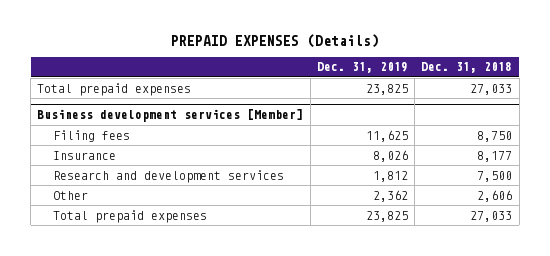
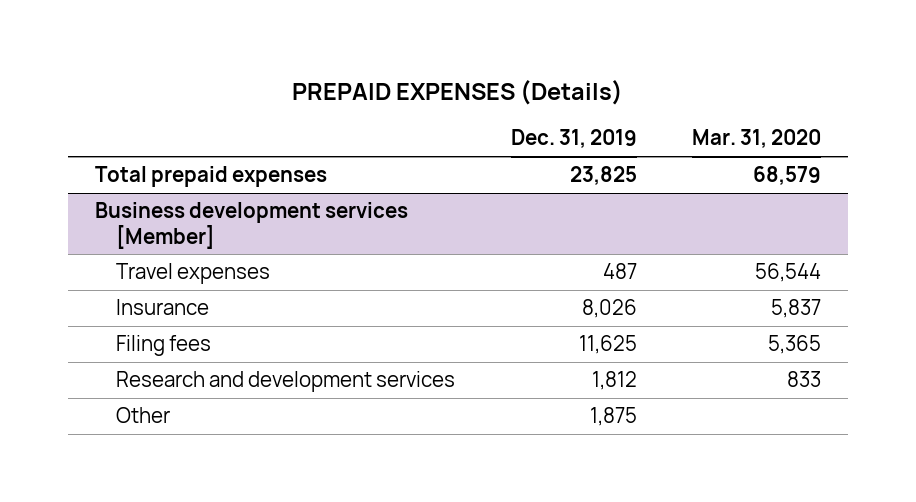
[421,62,513,74] Dec. 31, 2018 -> none
none -> [691,129,821,149] Mar. 31, 2020
none -> [116,263,271,285] Travel expenses
[53,129,131,142] Filing fees -> [116,335,212,357] Filing fees
[53,209,208,223] Total prepaid expenses -> none
[372,189,408,202] 2,362 -> [589,407,637,427] 1,875

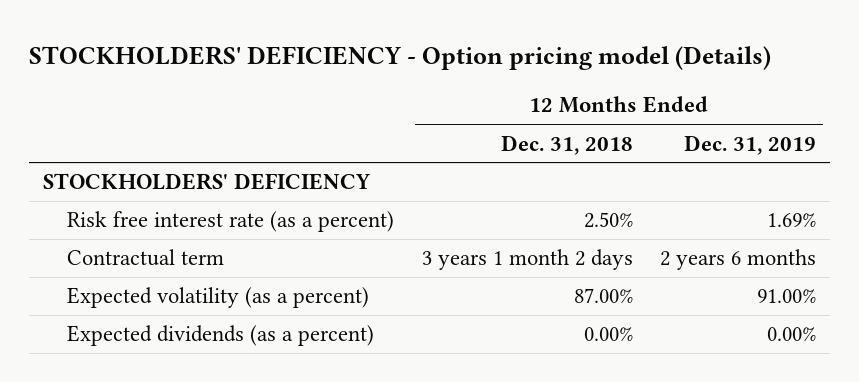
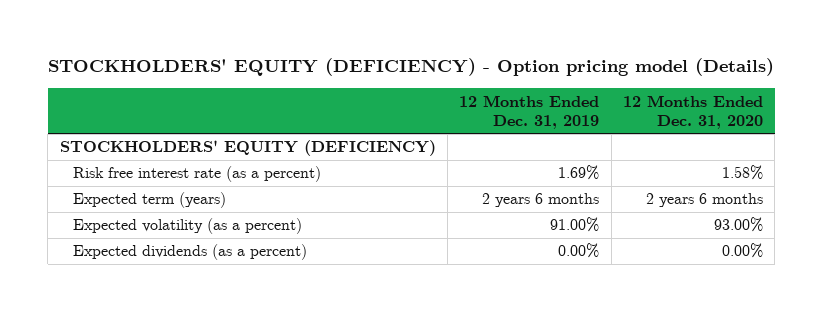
[29,45,772,70] STOCKHOLDERS' DEFICIENCY - Option pricing model (Details) -> [47,58,774,77] STOCKHOLDERS' EQUITY (DEFICIENCY) - Option pricing model (Details)
[500,134,633,155] Dec. 31, 2018 -> none
none -> [623,94,764,130] 12 Months Ended Dec. 31, 2020
[42,173,371,191] STOCKHOLDERS' DEFICIENCY -> [59,140,436,157] STOCKHOLDERS' EQUITY (DEFICIENCY)
[67,249,225,267] Contractual term -> [72,192,226,209] Expected term (years)

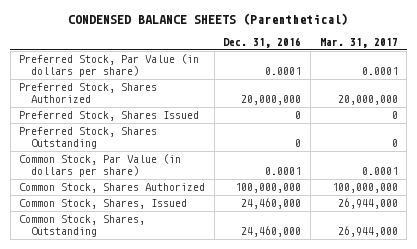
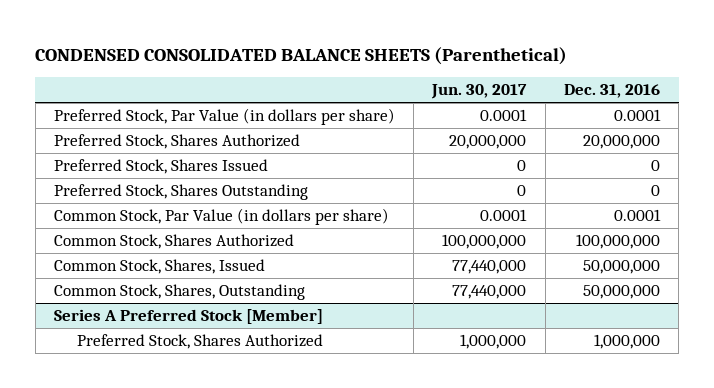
[68,13,349,26] CONDENSED BALANCE SHEETS (Parenthetical) -> [35,46,568,65] CONDENSED CONSOLIDATED BALANCE SHEETS (Parenthetical)
[319,37,398,48] Mar. 31, 2017 -> none
none -> [431,84,528,100] Jun. 30, 2017
[241,198,302,210] 24,460,000 -> [582,260,660,275] 50,000,000
[241,225,302,237] 24,460,000 -> [582,285,660,300] 50,000,000
none -> [53,309,323,325] Series A Preferred Stock [Member]
none -> [77,334,324,350] Preferred Stock, Shares Authorized

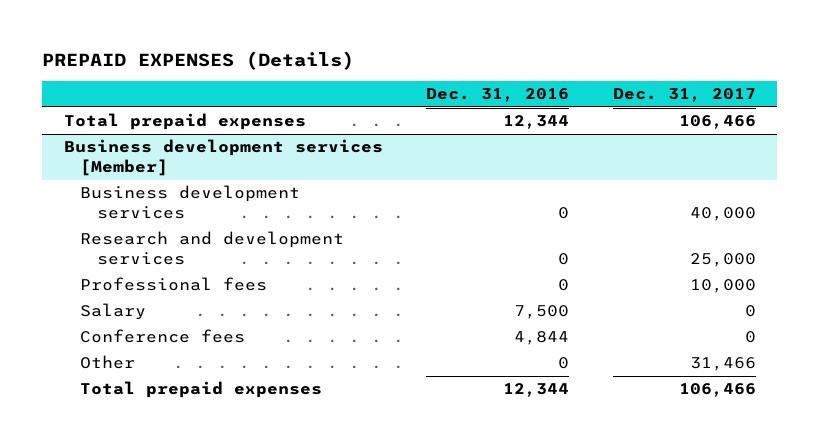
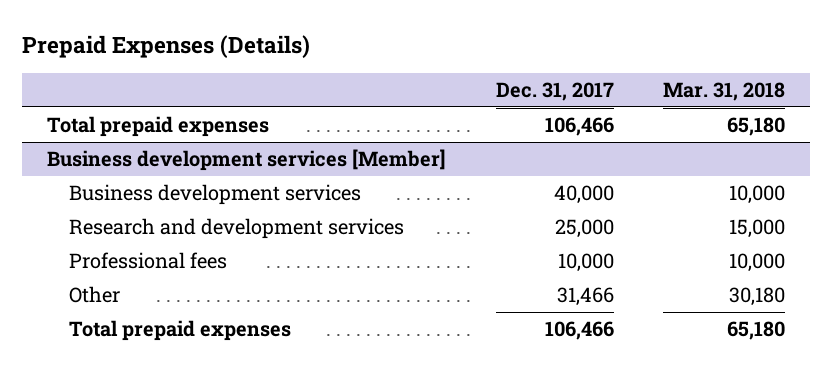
[41,50,354,70] PREPAID EXPENSES (Details) -> [22,35,311,59] Prepaid Expenses (Details)
[426,88,570,103] Dec. 31, 2016 -> none
none -> [663,81,786,101] Mar. 31, 2018
[80,303,147,321] Salary -> none
[80,329,246,344] Conference fees -> none

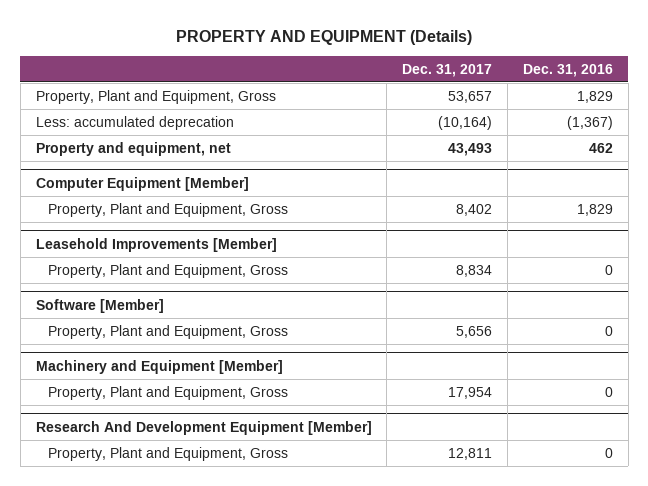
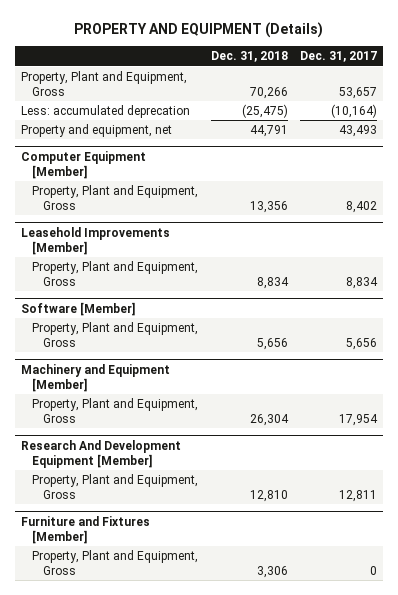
[522,63,613,77] Dec. 31, 2016 -> none
none -> [210,51,288,63] Dec. 31, 2018
none -> [21,515,151,544] Furniture and Fixtures [Member]
none -> [31,549,198,576] Property, Plant and Equipment, Gross

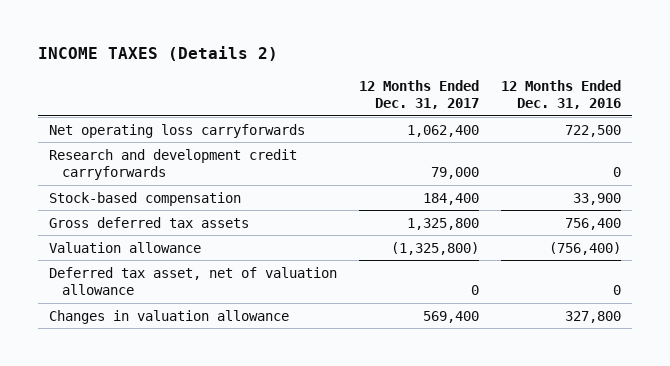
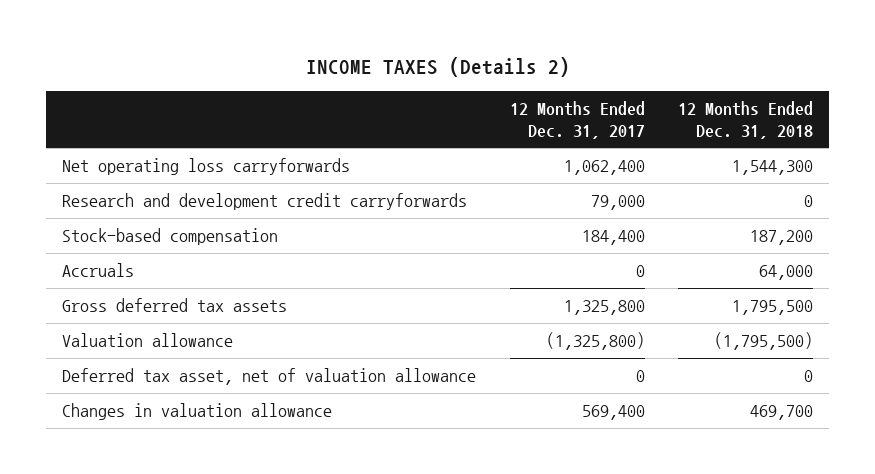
[501,79,622,110] 12 Months Ended Dec. 31, 2016 -> none
none -> [677,101,813,139] 12 Months Ended Dec. 31, 2018
none -> [62,263,135,278] Accruals

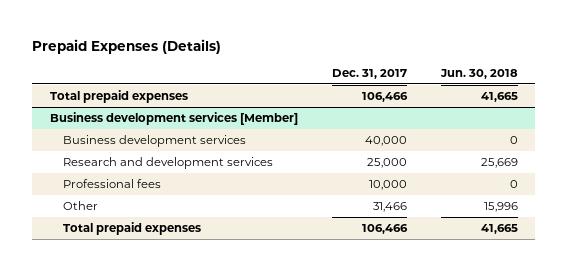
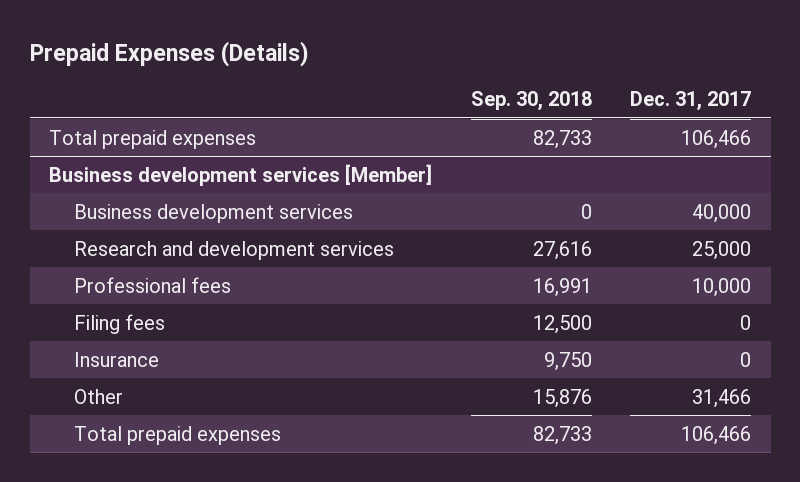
[439,69,518,80] Jun. 30, 2018 -> none
none -> [470,91,592,112] Sep. 30, 2018
none -> [74,313,166,334] Filing fees
none -> [74,351,160,367] Insurance

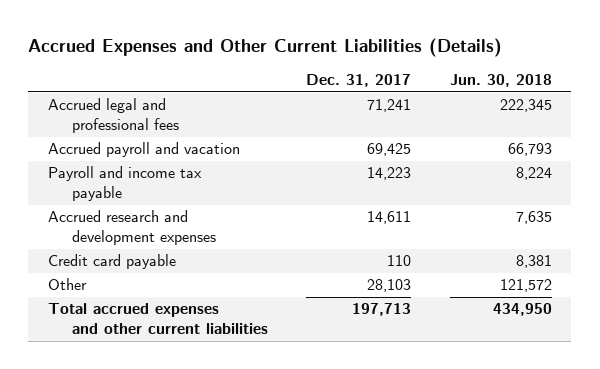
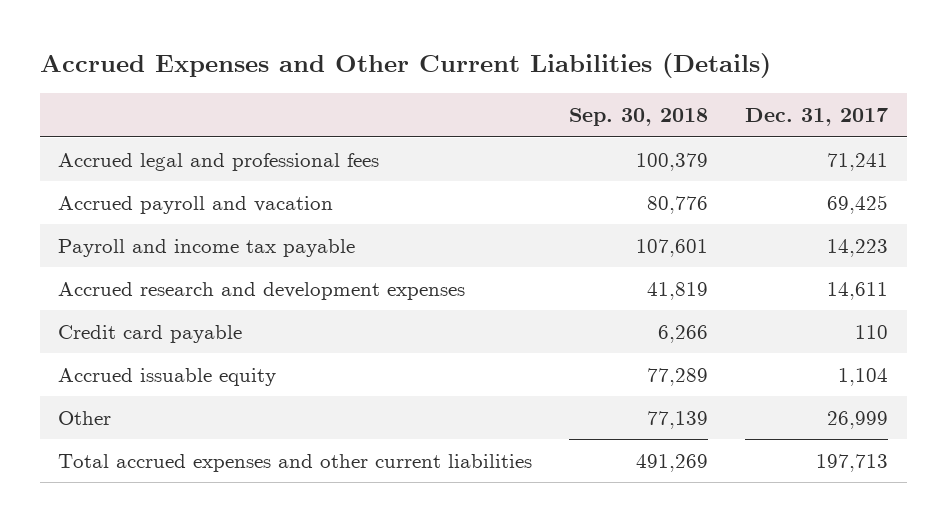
[450,74,553,88] Jun. 30, 2018 -> none
none -> [569,108,709,127] Sep. 30, 2018
none -> [58,367,277,386] Accrued issuable equity
[367,279,412,293] 28,103 -> [827,410,889,429] 26,999

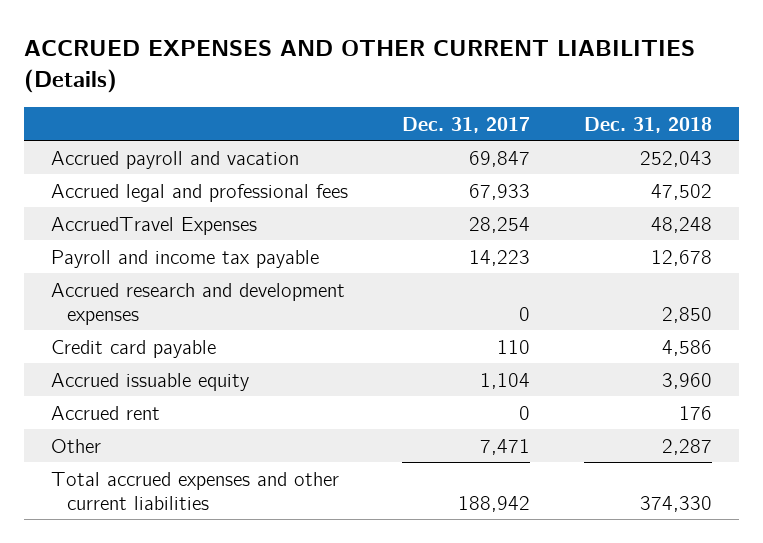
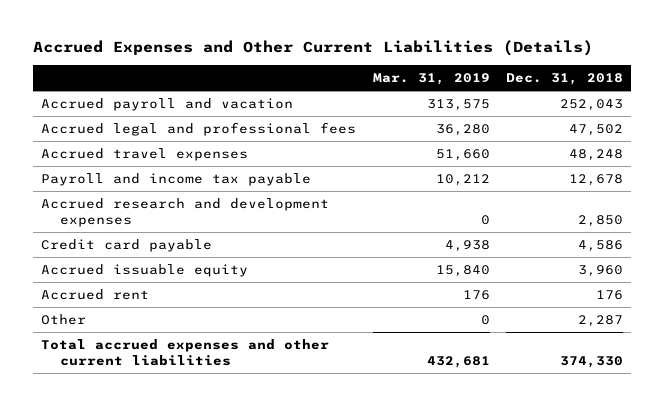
[24,39,696,94] ACCRUED EXPENSES AND OTHER CURRENT LIABILITIES (Details) -> [32,40,593,57] Accrued Expenses and Other Current Liabilities (Details)
[402,116,531,133] Dec. 31, 2017 -> none
none -> [372,72,490,85] Mar. 31, 2019
[51,216,258,235] AccruedTravel Expenses -> [41,148,249,162] Accrued travel expenses

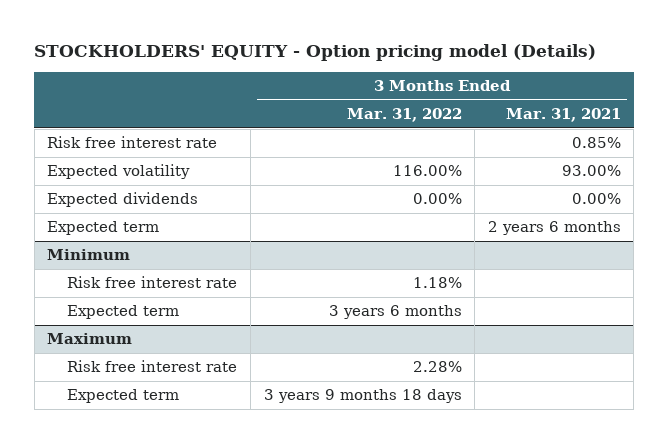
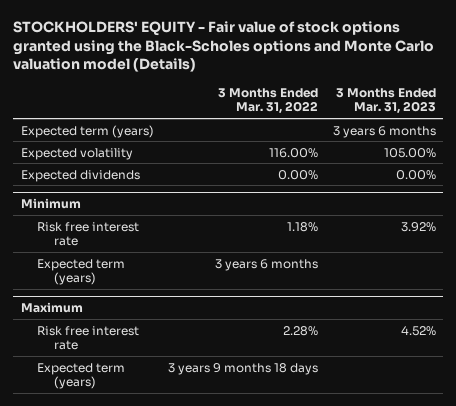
[34,44,597,62] STOCKHOLDERS' EQUITY - Option pricing model (Details) -> [13,21,435,73] STOCKHOLDERS' EQUITY - Fair value of stock options granted using the Black-Scholes options and Monte Carlo valuation model (Details)
[505,108,621,123] Mar. 31, 2021 -> none
none -> [335,88,436,115] 3 Months Ended Mar. 31, 2023
[47,136,218,149] Risk free interest rate -> none
none -> [20,124,154,138] Expected term (years)
[47,221,160,236] Expected term -> none
[67,305,180,320] Expected term -> [37,258,126,285] Expected term (years)
[67,389,180,404] Expected term -> [37,362,126,389] Expected term (years)

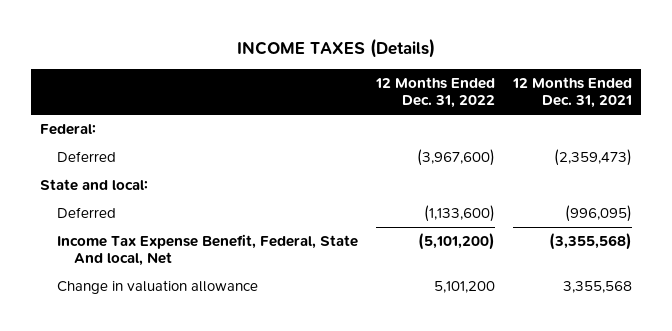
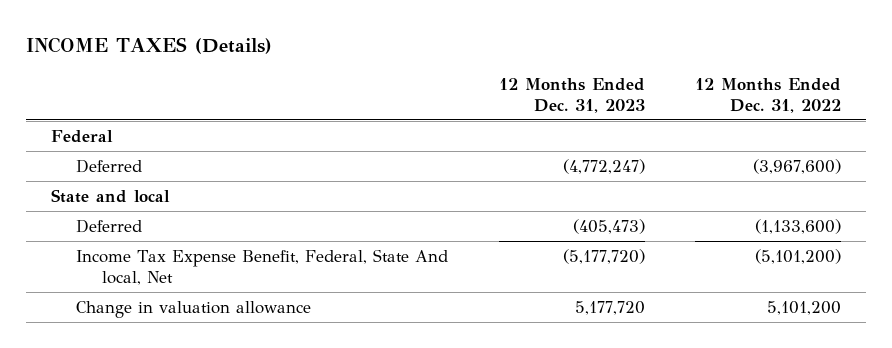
[512,77,633,109] 12 Months Ended Dec. 31, 2021 -> none
none -> [498,77,645,113] 12 Months Ended Dec. 31, 2023
[40,124,97,136] Federal: -> [50,129,113,143] Federal
[40,179,149,192] State and local: -> [50,188,170,203] State and local

